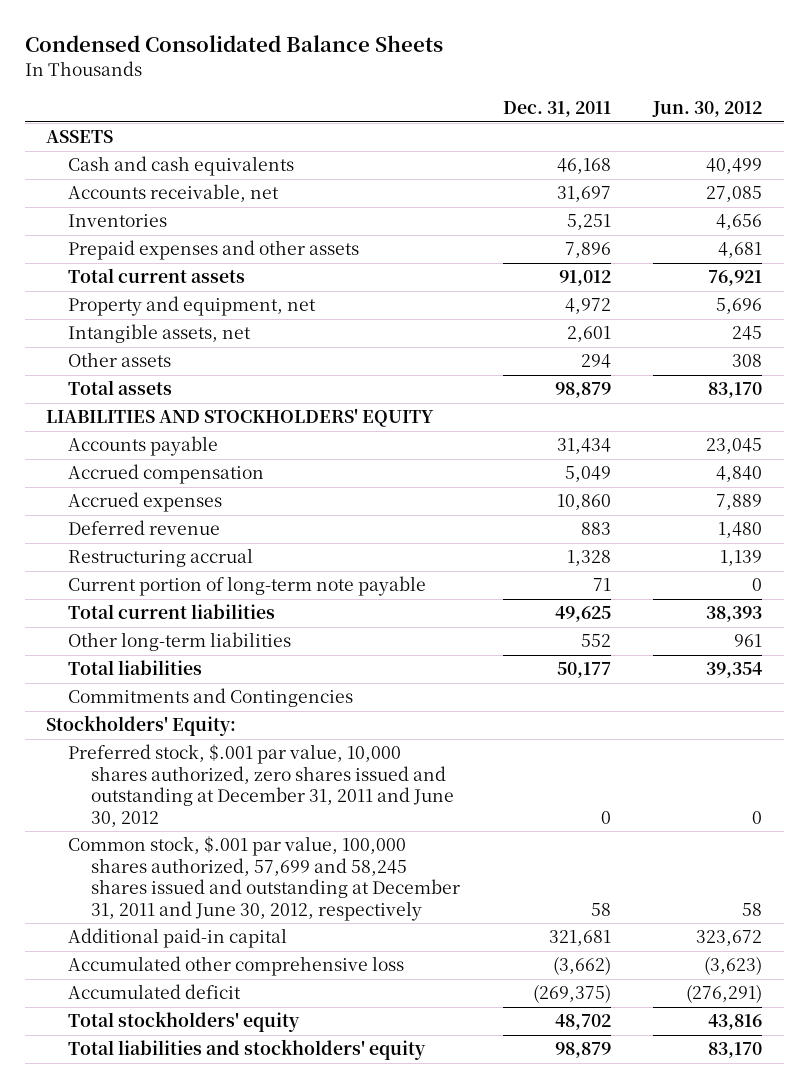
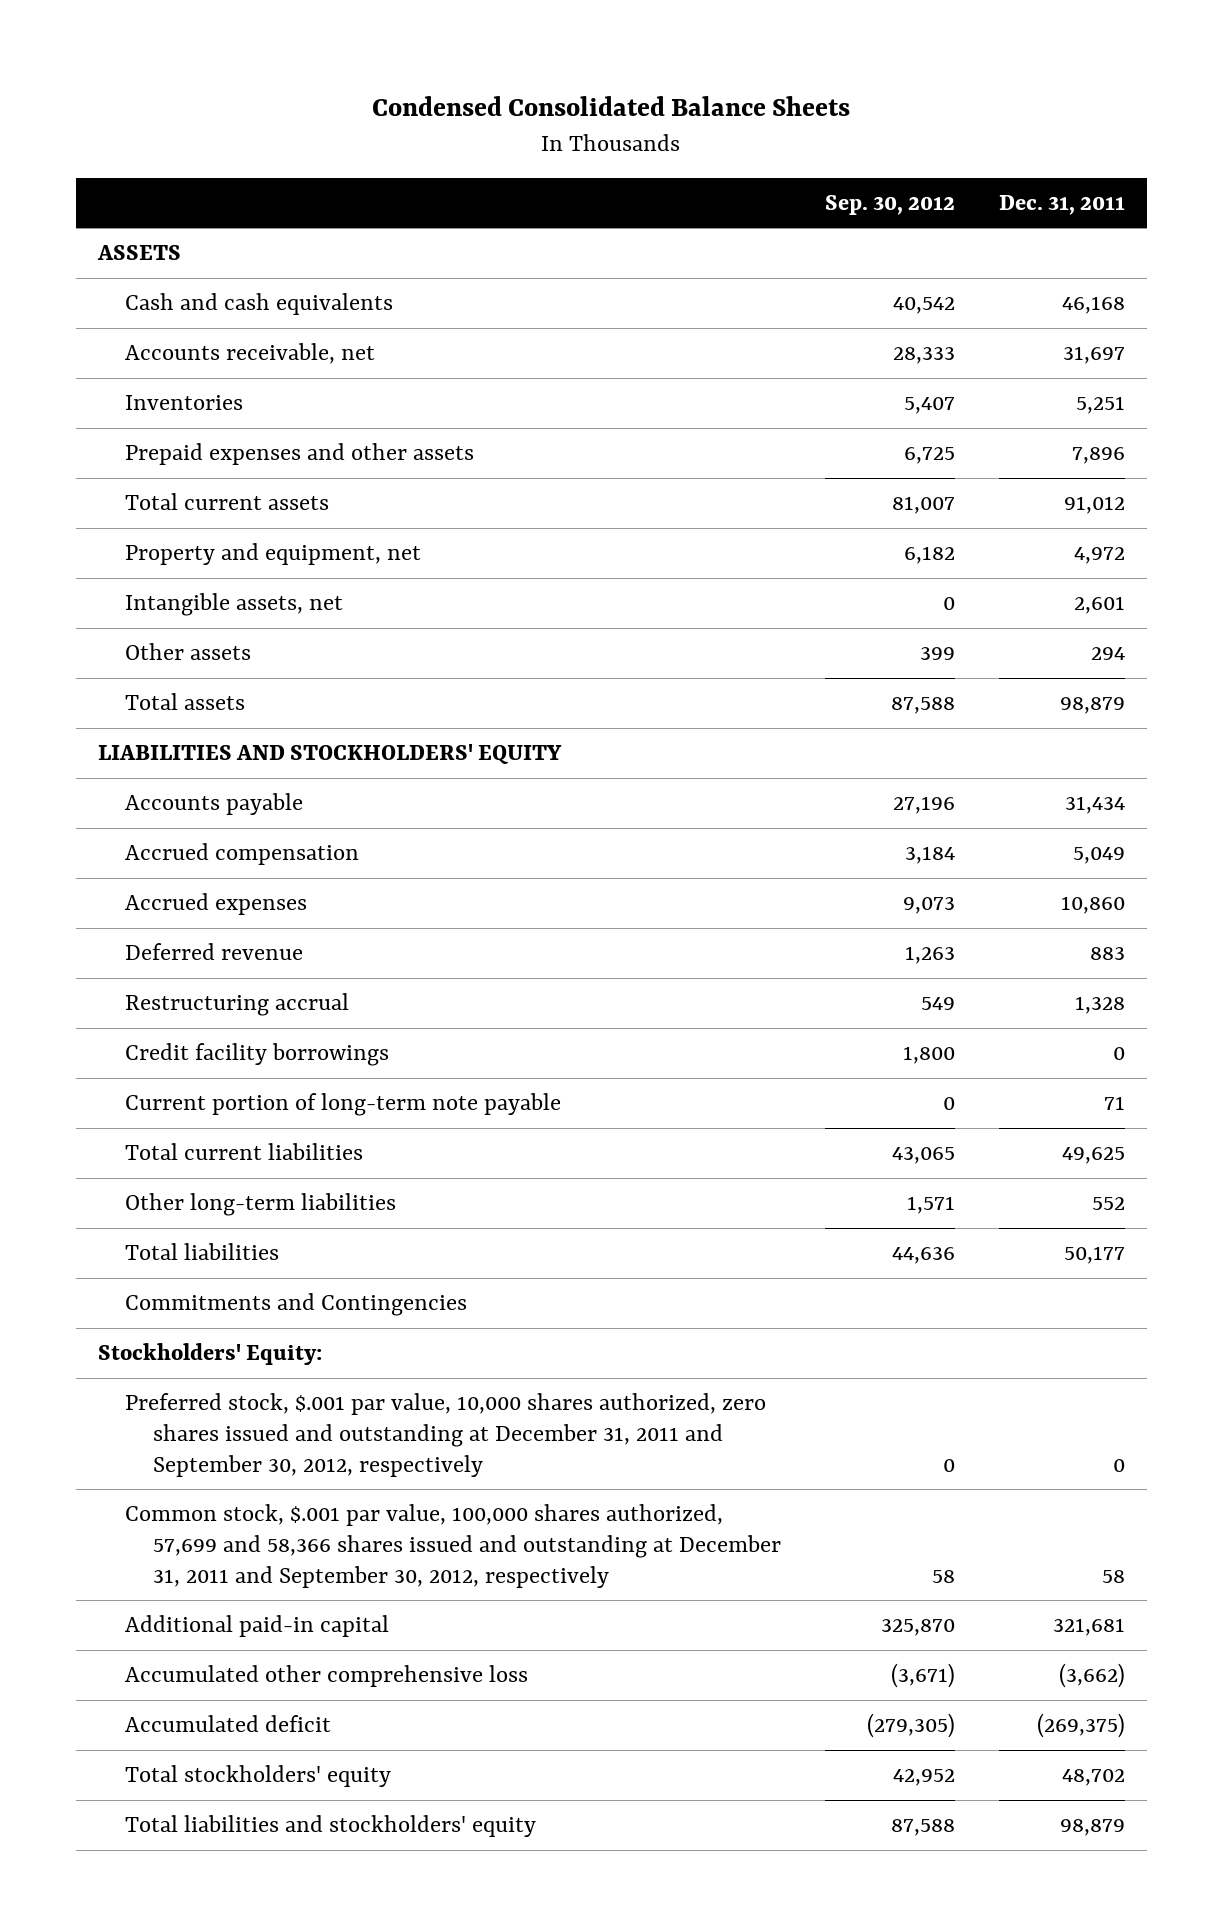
[652,101,763,118] Jun. 30, 2012 -> none
none -> [824,194,955,215] Sep. 30, 2012
none -> [125,1043,390,1067] Credit facility borrowings
[68,744,454,827] Preferred stock, $.001 par value, 10,000 shares authorized, zero shares issued and outstanding at December 31, 2011 and June 30, 2012 -> [125,1393,767,1477] Preferred stock, $.001 par value, 10,000 shares authorized, zero shares issued and outstanding at December 31, 2011 and September 30, 2012, respectively
[68,836,460,921] Common stock, $.001 par value, 100,000 shares authorized, 57,699 and 58,245 shares issued and outstanding at December 31, 2011 and June 30, 2012, respectively -> [125,1504,781,1588] Common stock, $.001 par value, 100,000 shares authorized, 57,699 and 58,366 shares issued and outstanding at December 31, 2011 and September 30, 2012, respectively

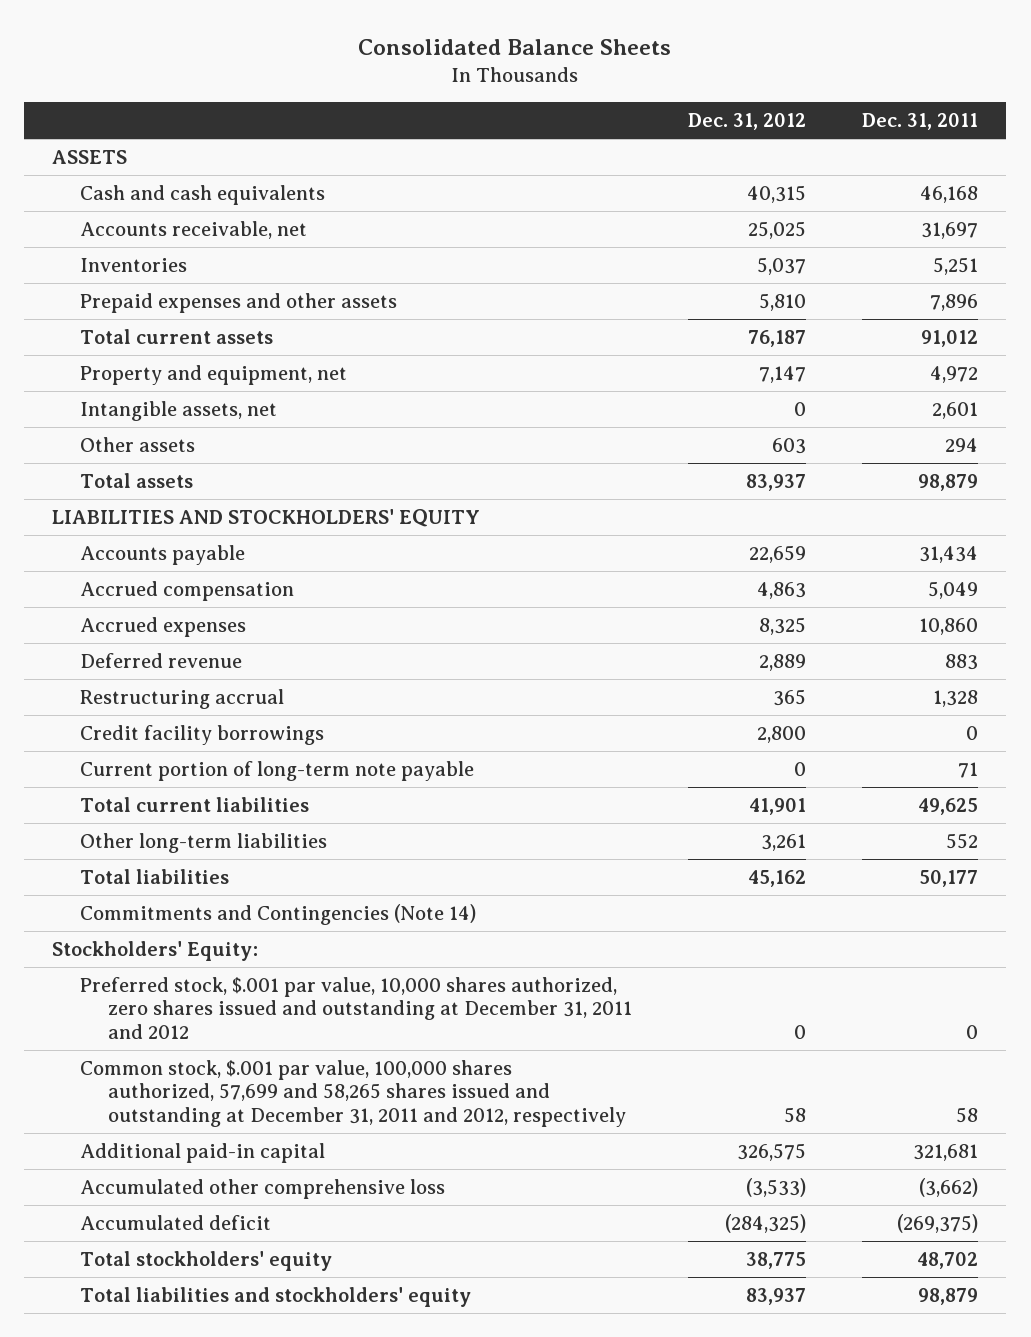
[372,96,851,117] Condensed Consolidated Balance Sheets -> [358,39,672,56] Consolidated Balance Sheets
[824,194,955,215] Sep. 30, 2012 -> none
none -> [688,113,807,131] Dec. 31, 2012
[125,1293,468,1317] Commitments and Contingencies -> [80,903,477,925] Commitments and Contingencies (Note 14)
[125,1393,767,1477] Preferred stock, $.001 par value, 10,000 shares authorized, zero shares issued and outstanding at December 31, 2011 and September 30, 2012, respectively -> [80,976,633,1039] Preferred stock, $.001 par value, 10,000 shares authorized, zero shares issued and outstanding at December 31, 2011 and 2012
[125,1504,781,1588] Common stock, $.001 par value, 100,000 shares authorized, 57,699 and 58,366 shares issued and outstanding at December 31, 2011 and September 30, 2012, respectively -> [80,1059,627,1127] Common stock, $.001 par value, 100,000 shares authorized, 57,699 and 58,265 shares issued and outstanding at December 31, 2011 and 2012, respectively

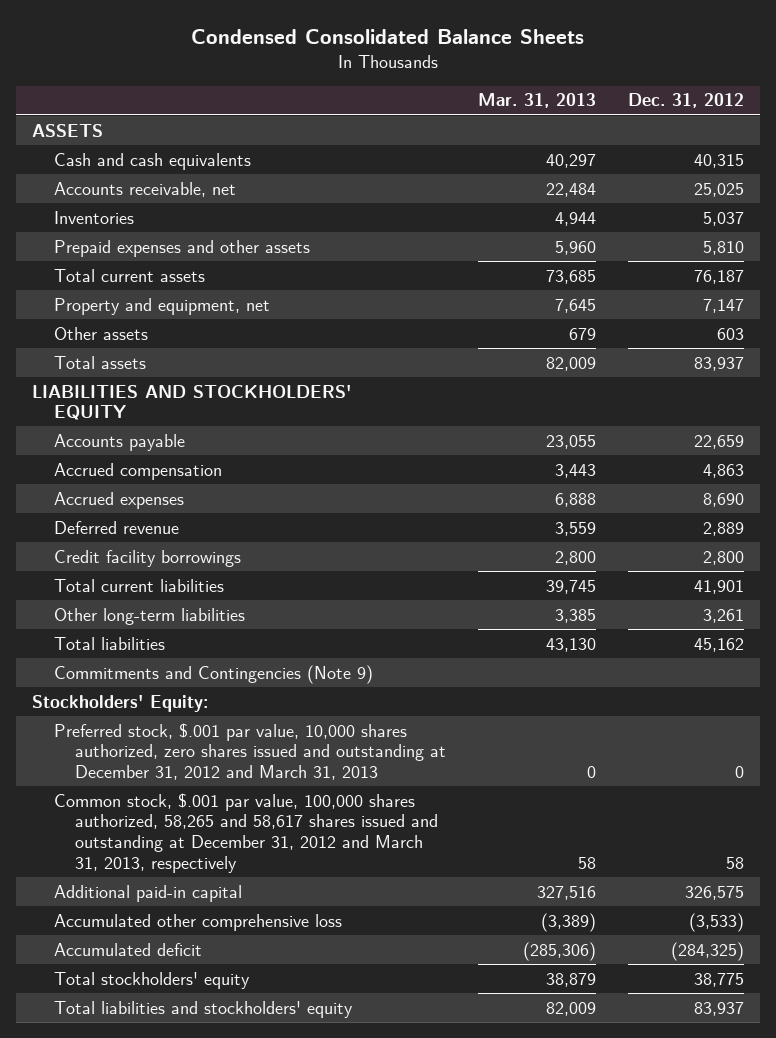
[358,39,672,56] Consolidated Balance Sheets -> [191,28,585,44] Condensed Consolidated Balance Sheets
[862,113,979,131] Dec. 31, 2011 -> none
none -> [478,93,597,109] Mar. 31, 2013
[80,400,278,421] Intangible assets, net -> none
[759,616,807,635] 8,325 -> [703,492,745,507] 8,690
[80,688,285,709] Restructuring accrual -> none
[80,760,475,781] Current portion of long-term note payable -> none
[80,903,477,925] Commitments and Contingencies (Note 14) -> [53,664,373,684] Commitments and Contingencies (Note 9)
[80,976,633,1039] Preferred stock, $.001 par value, 10,000 shares authorized, zero shares issued and outstanding at December 31, 2011 and 2012 -> [53,722,447,780] Preferred stock, $.001 par value, 10,000 shares authorized, zero shares issued and outstanding at December 31, 2012 and March 31, 2013
[80,1059,627,1127] Common stock, $.001 par value, 100,000 shares authorized, 57,699 and 58,265 shares issued and outstanding at December 31, 2011 and 2012, respectively -> [53,792,439,873] Common stock, $.001 par value, 100,000 shares authorized, 58,265 and 58,617 shares issued and outstanding at December 31, 2012 and March 31, 2013, respectively

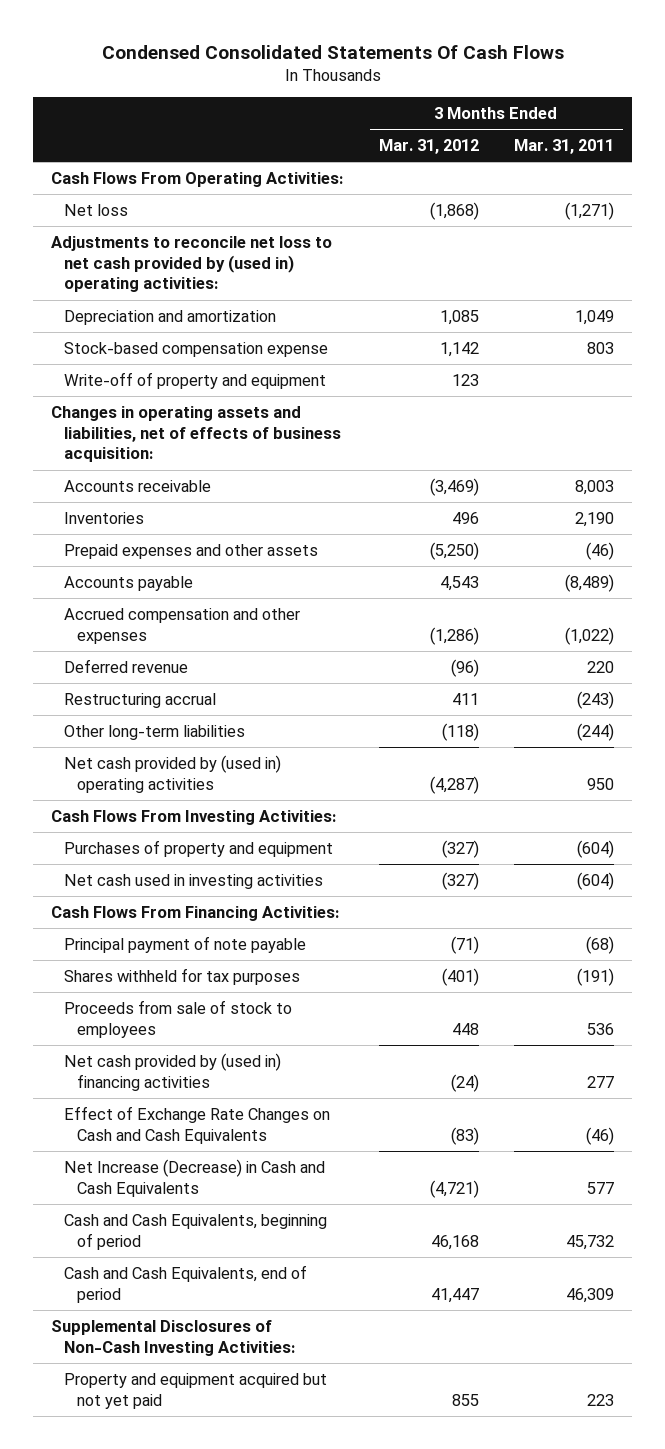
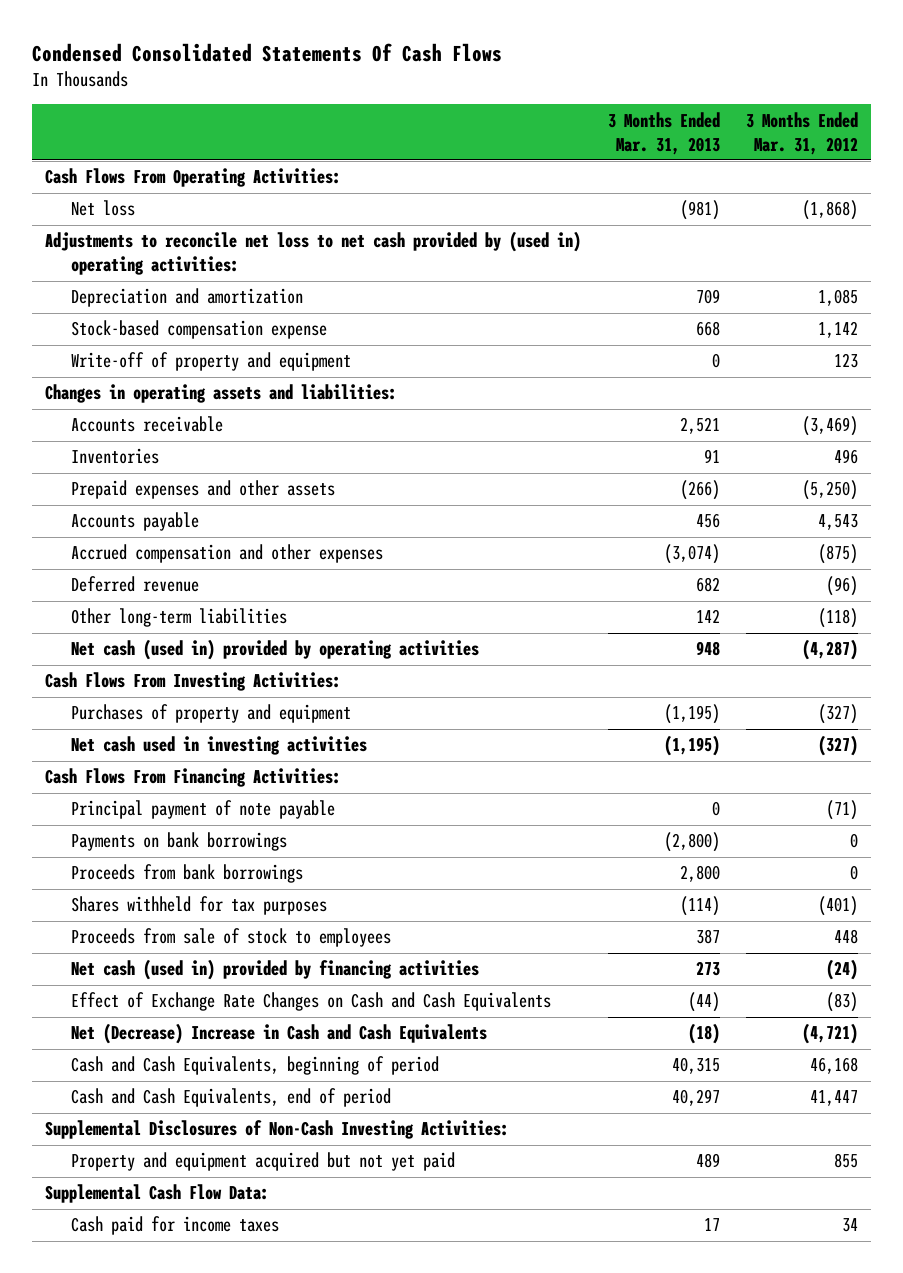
[514,139,615,155] Mar. 31, 2011 -> none
none -> [607,111,720,155] 3 Months Ended Mar. 31, 2013
[51,405,341,463] Changes in operating assets and liabilities, net of effects of business acquisition: -> [44,384,397,404] Changes in operating assets and liabilities:
[429,626,479,645] (1,286) -> [818,544,859,565] (875)
[63,692,216,708] Restructuring accrual -> none
[63,754,281,793] Net cash provided by (used in) operating activities -> [70,639,479,661] Net cash (used in) provided by operating activities
none -> [70,832,287,852] Payments on bank borrowings
none -> [70,864,303,884] Proceeds from bank borrowings
[63,1052,281,1091] Net cash provided by (used in) financing activities -> [70,959,479,981] Net cash (used in) provided by financing activities
[63,1158,325,1197] Net Increase (Decrease) in Cash and Cash Equivalents -> [70,1023,487,1045] Net (Decrease) Increase in Cash and Cash Equivalents
none -> [44,1184,269,1204] Supplemental Cash Flow Data:
none -> [70,1216,279,1236] Cash paid for income taxes

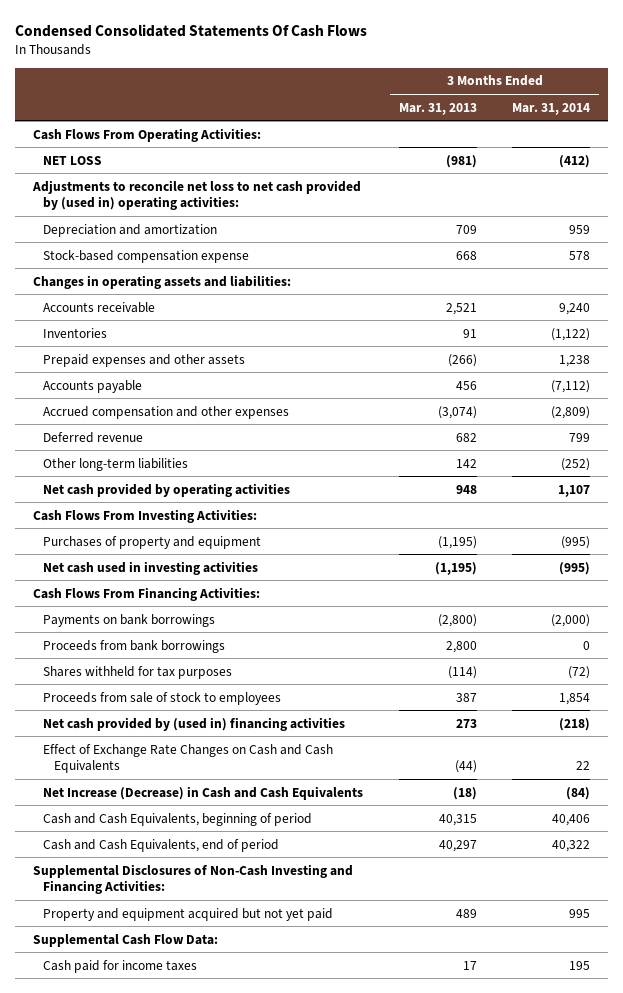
[746,111,859,155] 3 Months Ended Mar. 31, 2012 -> none
none -> [512,102,591,115] Mar. 31, 2014
[70,200,135,217] Net loss -> [43,155,103,165] NET LOSS
[70,352,351,372] Write-off of property and equipment -> none
[70,639,479,661] Net cash (used in) provided by operating activities -> [43,482,291,497] Net cash provided by operating activities
[70,800,335,820] Principal payment of note payable -> none
[70,959,479,981] Net cash (used in) provided by financing activities -> [43,716,346,731] Net cash provided by (used in) financing activities
[70,1023,487,1045] Net (Decrease) Increase in Cash and Cash Equivalents -> [43,785,364,800] Net Increase (Decrease) in Cash and Cash Equivalents
[44,1120,509,1140] Supplemental Disclosures of Non-Cash Investing Activities: -> [32,863,353,895] Supplemental Disclosures of Non-Cash Investing and Financing Activities:

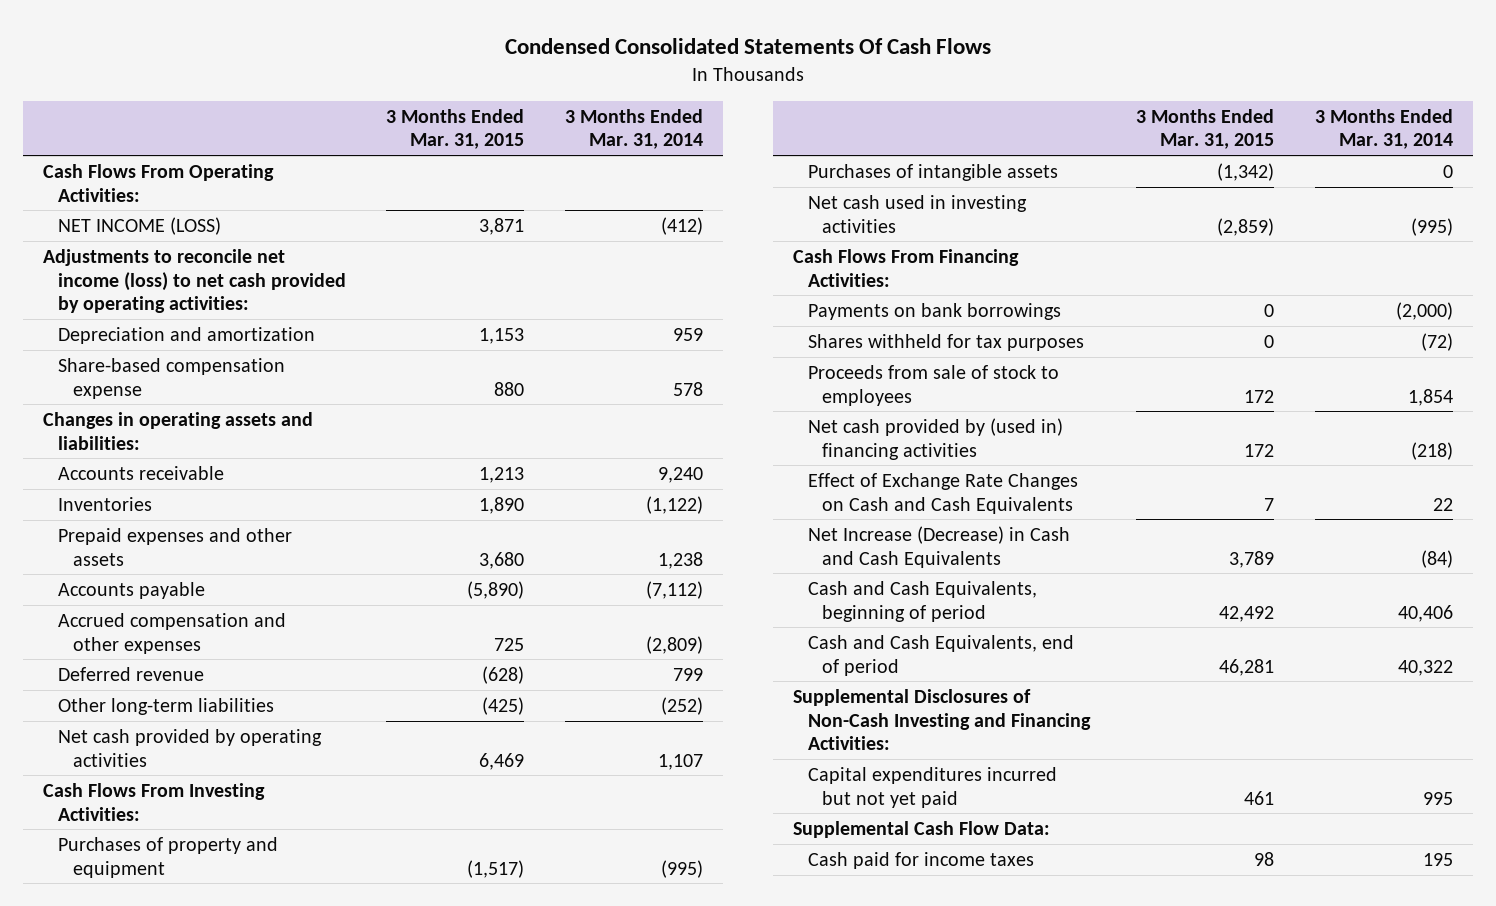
[398,102,477,115] Mar. 31, 2013 -> none
none -> [386,108,525,150] 3 Months Ended Mar. 31, 2015
[43,155,103,165] NET LOSS -> [57,216,221,235] NET INCOME (LOSS)
[31,179,361,211] Adjustments to reconcile net loss to net cash provided by (used in) operating activities: -> [43,248,346,314] Adjustments to reconcile net income (loss) to net cash provided by operating activities:
[43,249,250,263] Stock-based compensation expense -> [57,357,285,399] Share-based compensation expense
none -> [807,163,1058,181] Purchases of intangible assets
[43,639,226,653] Proceeds from bank borrowings -> none
[43,907,334,921] Property and equipment acquired but not yet paid -> [807,766,1057,808] Capital expenditures incurred but not yet paid

